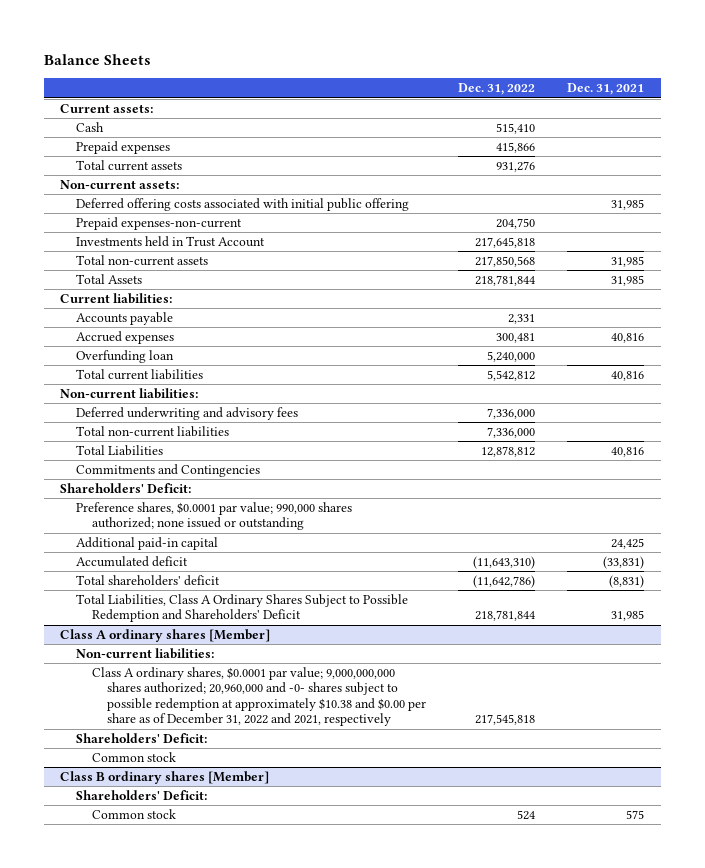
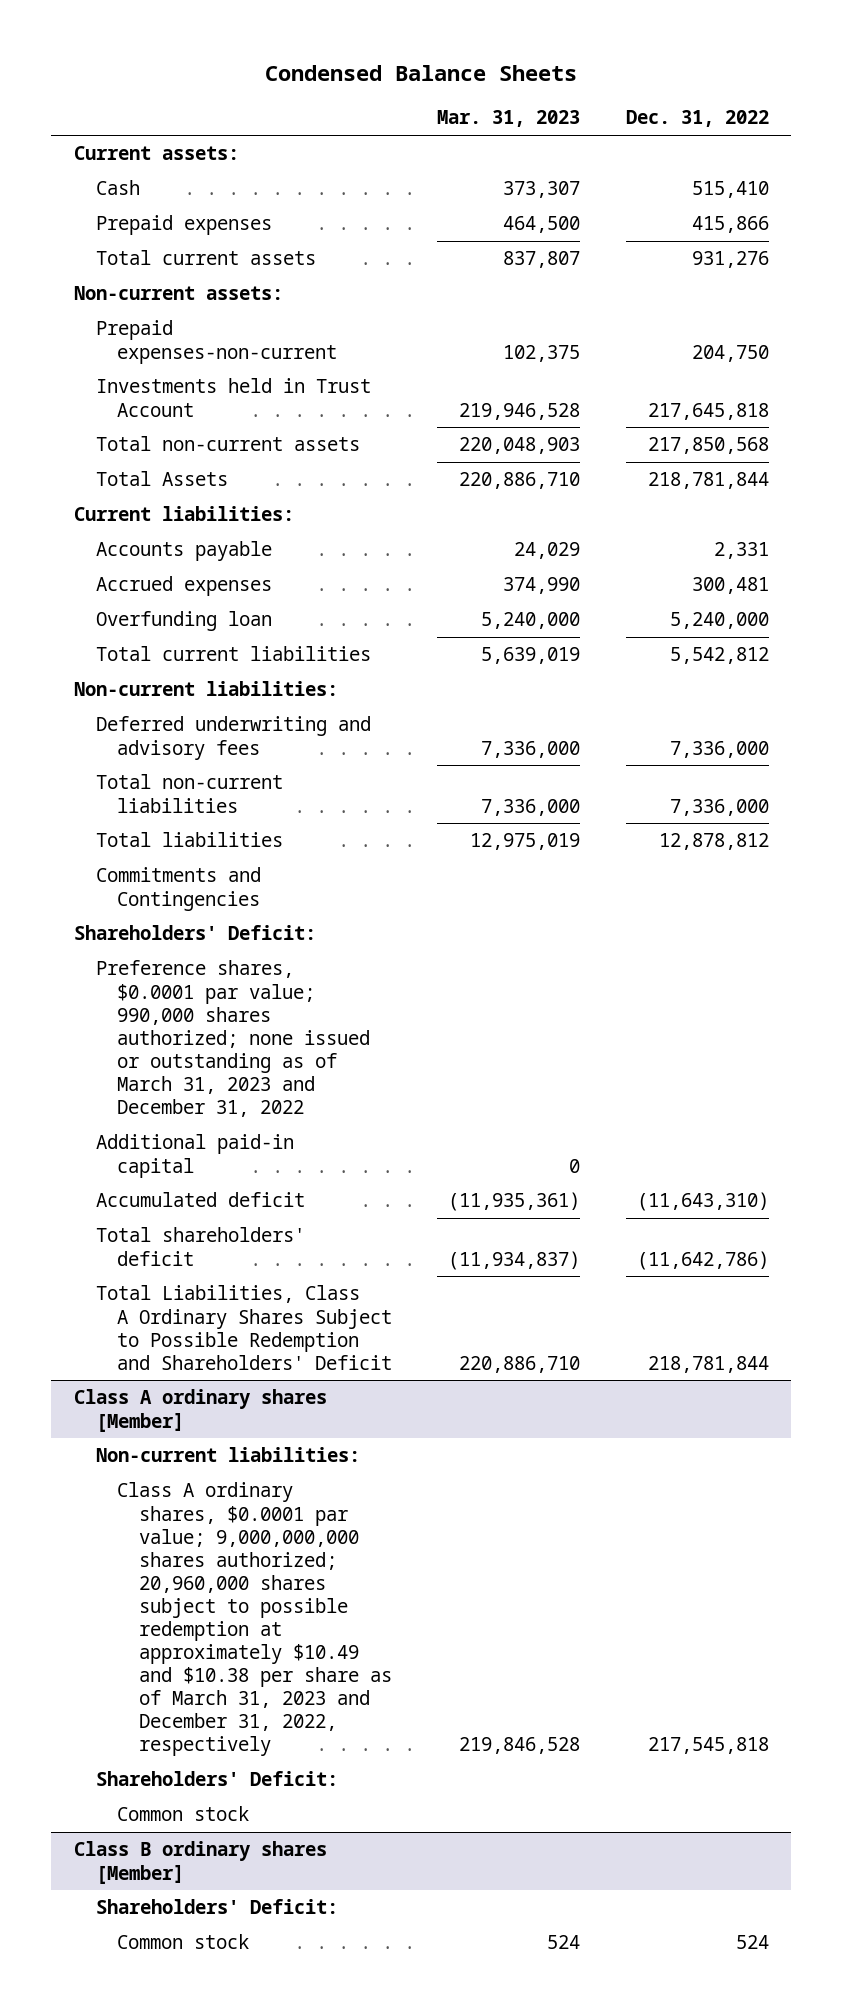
[44,53,152,65] Balance Sheets -> [265,64,578,81] Condensed Balance Sheets
[567,83,645,96] Dec. 31, 2021 -> none
none -> [437,110,581,128] Mar. 31, 2023
[76,198,410,212] Deferred offering costs associated with initial public offering -> none
[76,445,164,457] Total Liabilities -> [95,832,283,848] Total liabilities
[76,502,353,531] Preference shares, $0.0001 par value; 990,000 shares authorized; none issued or outstanding -> [95,960,371,1117] Preference shares, $0.0001 par value; 990,000 shares authorized; none issued or outstanding as of March 31, 2023 and December 31, 2022
[91,667,427,727] Class A ordinary shares, $0.0001 par value; 9,000,000,000 shares authorized; 20,960,000 and -0- shares subject to possible redemption at approximately $10.38 and $0.00 per share as of December 31, 2022 and 2021, respectively -> [117,1482,392,1757] Class A ordinary shares, $0.0001 par value; 9,000,000,000 shares authorized; 20,960,000 shares subject to possible redemption at approximately $10.49 and $10.38 per share as of March 31, 2023 and December 31, 2022, respectively

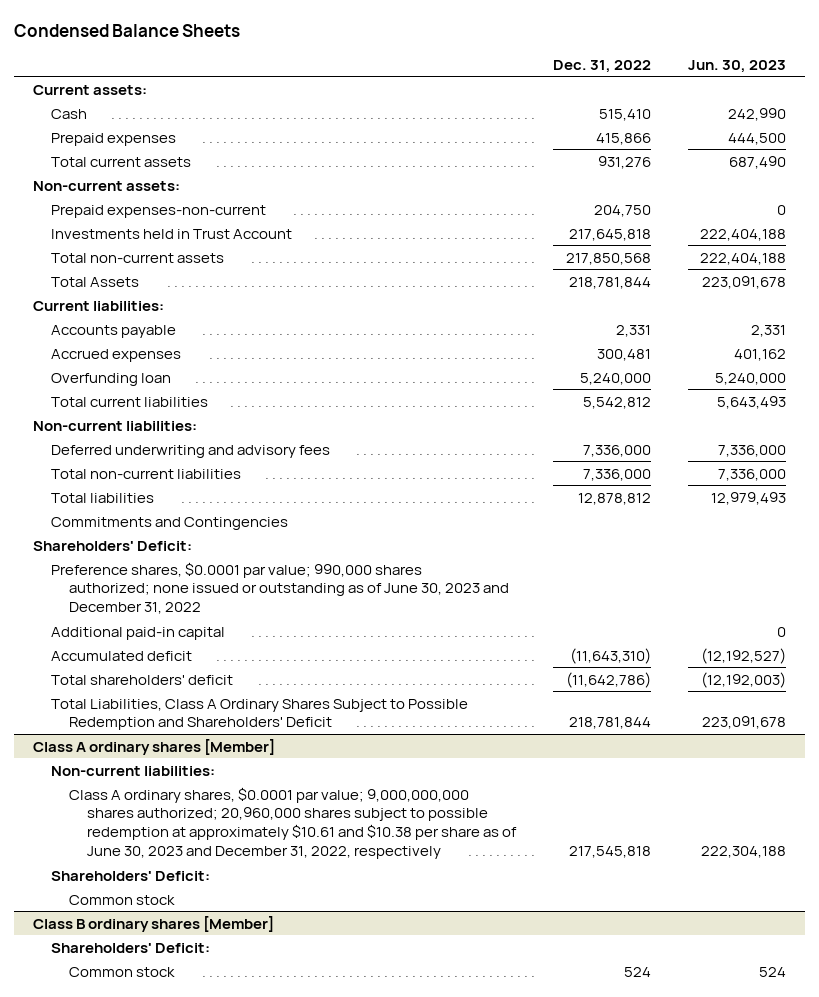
[437,110,581,128] Mar. 31, 2023 -> none
none -> [688,59,787,73] Jun. 30, 2023
[95,960,371,1117] Preference shares, $0.0001 par value; 990,000 shares authorized; none issued or outstanding as of March 31, 2023 and December 31, 2022 -> [50,561,510,615] Preference shares, $0.0001 par value; 990,000 shares authorized; none issued or outstanding as of June 30, 2023 and December 31, 2022
[117,1482,392,1757] Class A ordinary shares, $0.0001 par value; 9,000,000,000 shares authorized; 20,960,000 shares subject to possible redemption at approximately $10.49 and $10.38 per share as of March 31, 2023 and December 31, 2022, respectively -> [69,786,518,860] Class A ordinary shares, $0.0001 par value; 9,000,000,000 shares authorized; 20,960,000 shares subject to possible redemption at approximately $10.61 and $10.38 per share as of June 30, 2023 and December 31, 2022, respectively

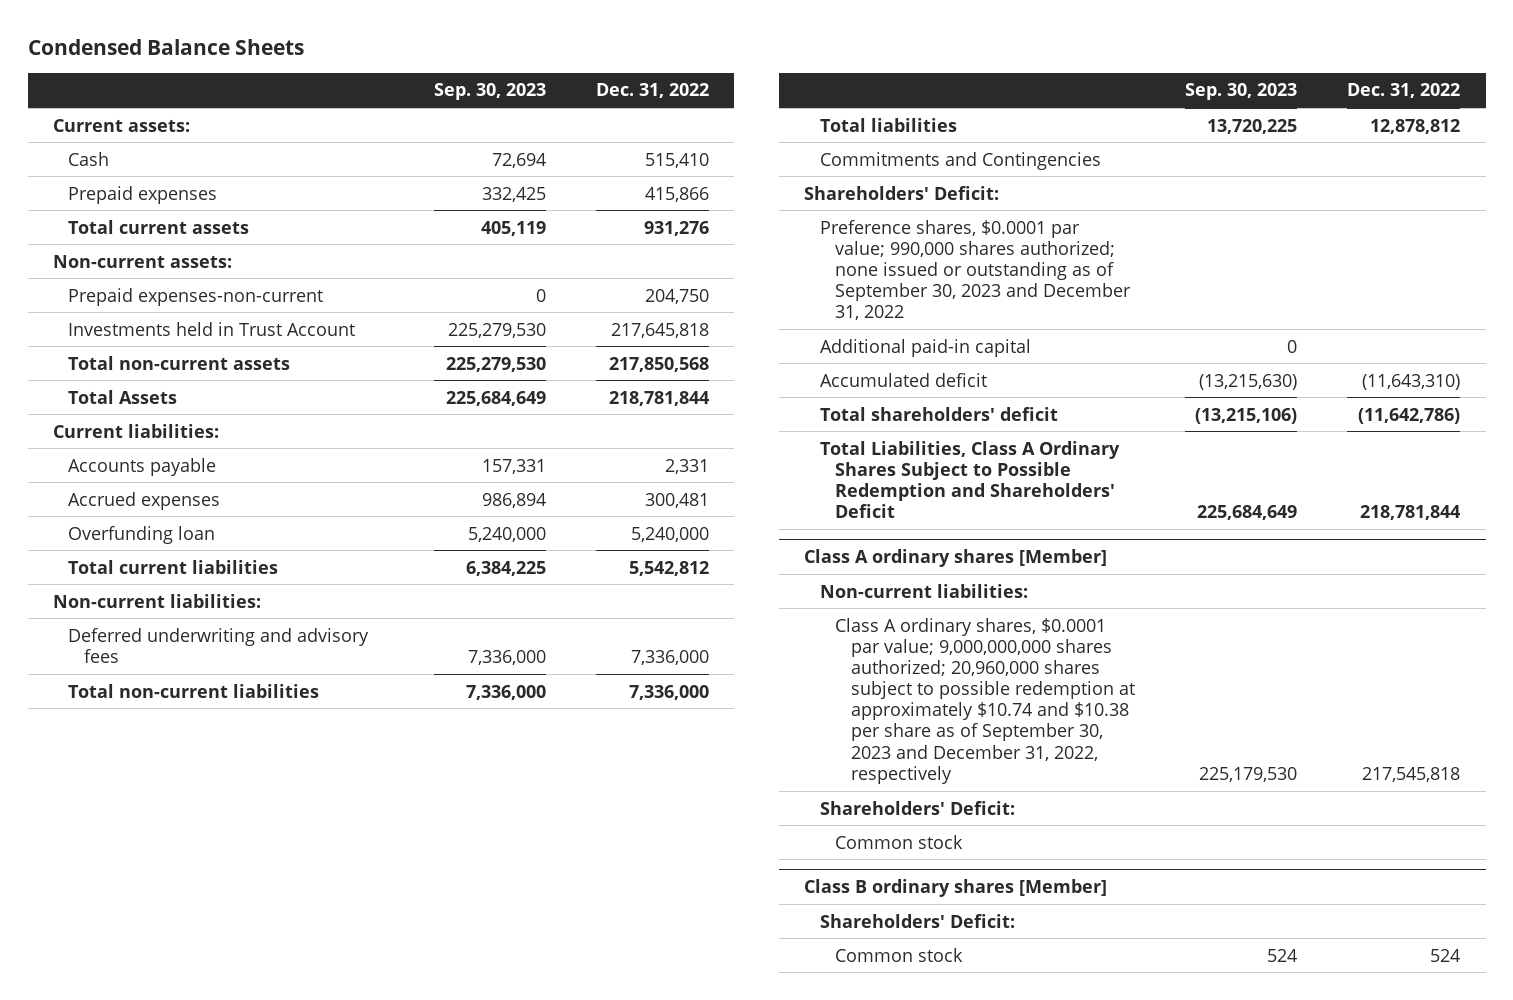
[688,59,787,73] Jun. 30, 2023 -> none
none -> [433,83,546,101] Sep. 30, 2023
[50,561,510,615] Preference shares, $0.0001 par value; 990,000 shares authorized; none issued or outstanding as of June 30, 2023 and December 31, 2022 -> [819,219,1132,321] Preference shares, $0.0001 par value; 990,000 shares authorized; none issued or outstanding as of September 30, 2023 and December 31, 2022
[69,786,518,860] Class A ordinary shares, $0.0001 par value; 9,000,000,000 shares authorized; 20,960,000 shares subject to possible redemption at approximately $10.61 and $10.38 per share as of June 30, 2023 and December 31, 2022, respectively -> [835,617,1135,784] Class A ordinary shares, $0.0001 par value; 9,000,000,000 shares authorized; 20,960,000 shares subject to possible redemption at approximately $10.74 and $10.38 per share as of September 30, 2023 and December 31, 2022, respectively

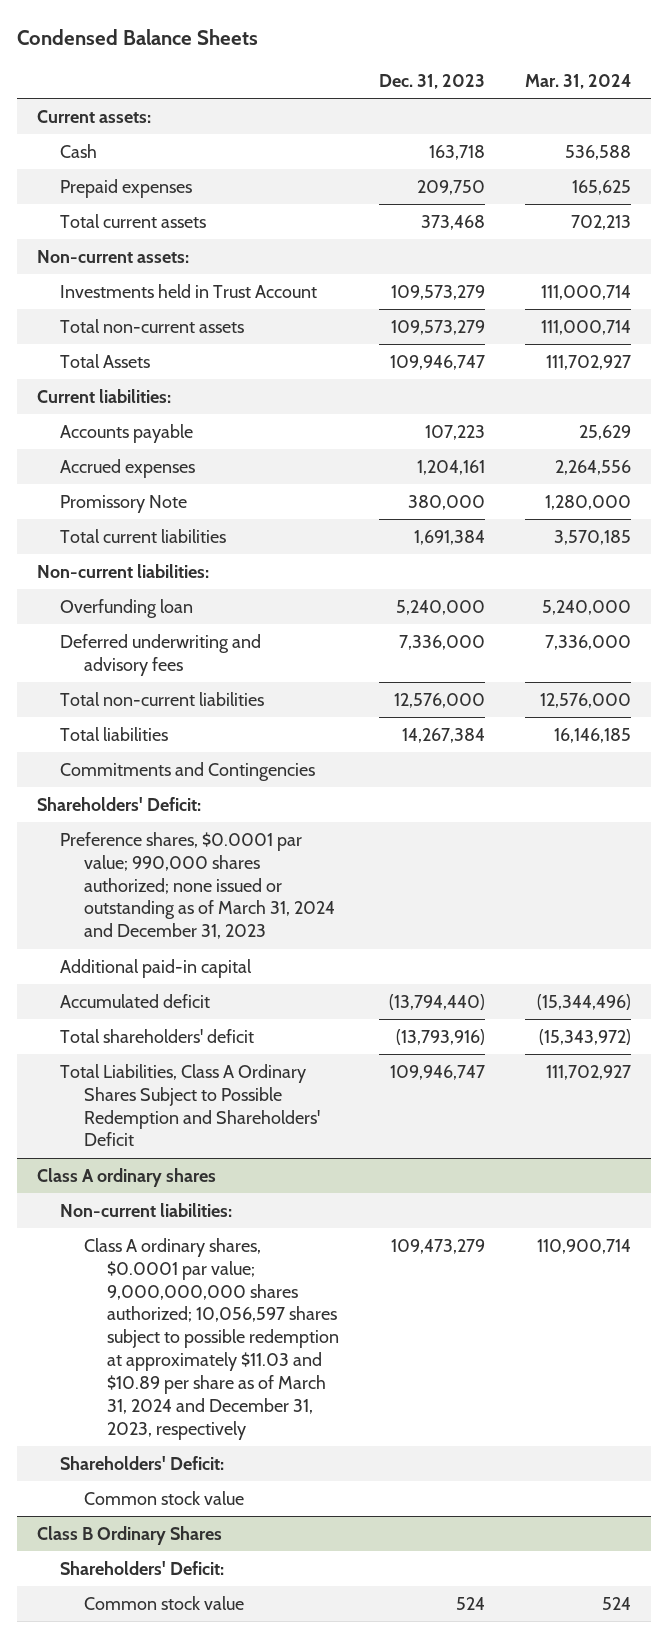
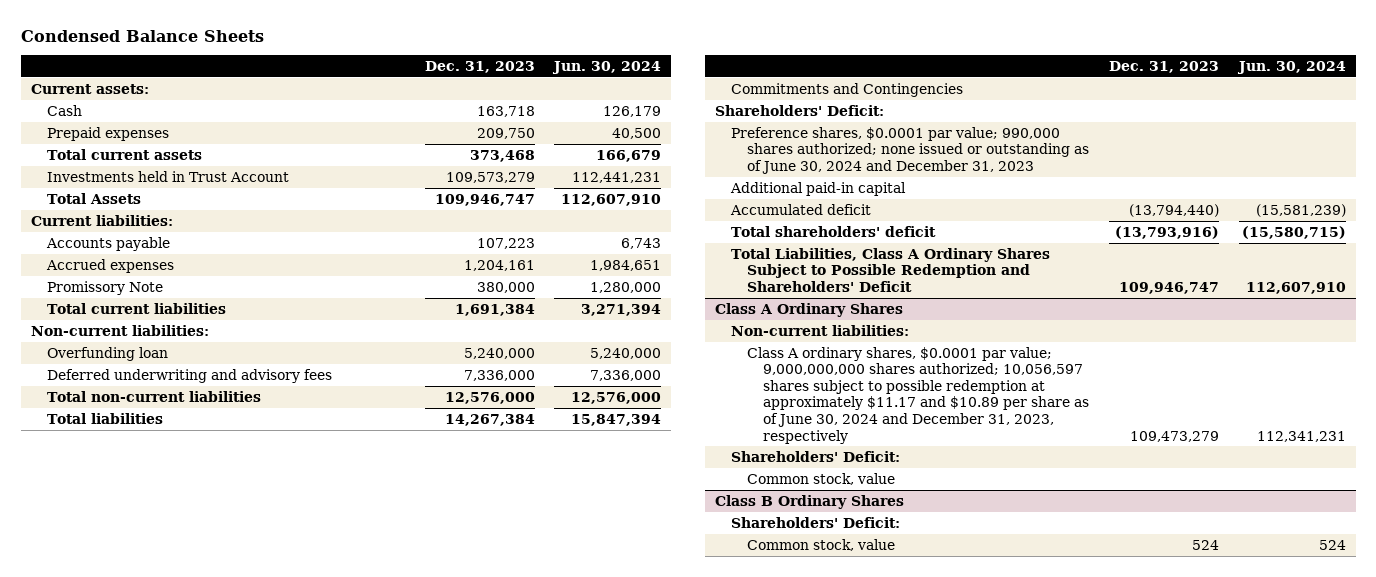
[524,73,631,89] Mar. 31, 2024 -> none
none -> [552,61,662,75] Jun. 30, 2024
[37,249,190,263] Non-current assets: -> none
[60,318,245,333] Total non-current assets -> none
[60,831,335,940] Preference shares, $0.0001 par value; 990,000 shares authorized; none issued or outstanding as of March 31, 2024 and December 31, 2023 -> [731,126,1090,174] Preference shares, $0.0001 par value; 990,000 shares authorized; none issued or outstanding as of June 30, 2024 and December 31, 2023
[37,1167,217,1187] Class A ordinary shares -> [715,302,904,317] Class A Ordinary Shares
[83,1237,339,1440] Class A ordinary shares, $0.0001 par value; 9,000,000,000 shares authorized; 10,056,597 shares subject to possible redemption at approximately $11.03 and $10.89 per share as of March 31, 2024 and December 31, 2023, respectively -> [747,346,1090,444] Class A ordinary shares, $0.0001 par value; 9,000,000,000 shares authorized; 10,056,597 shares subject to possible redemption at approximately $11.17 and $10.89 per share as of June 30, 2024 and December 31, 2023, respectively
[83,1490,244,1505] Common stock value -> [747,472,896,485] Common stock, value
[83,1595,244,1610] Common stock value -> [747,538,896,551] Common stock, value

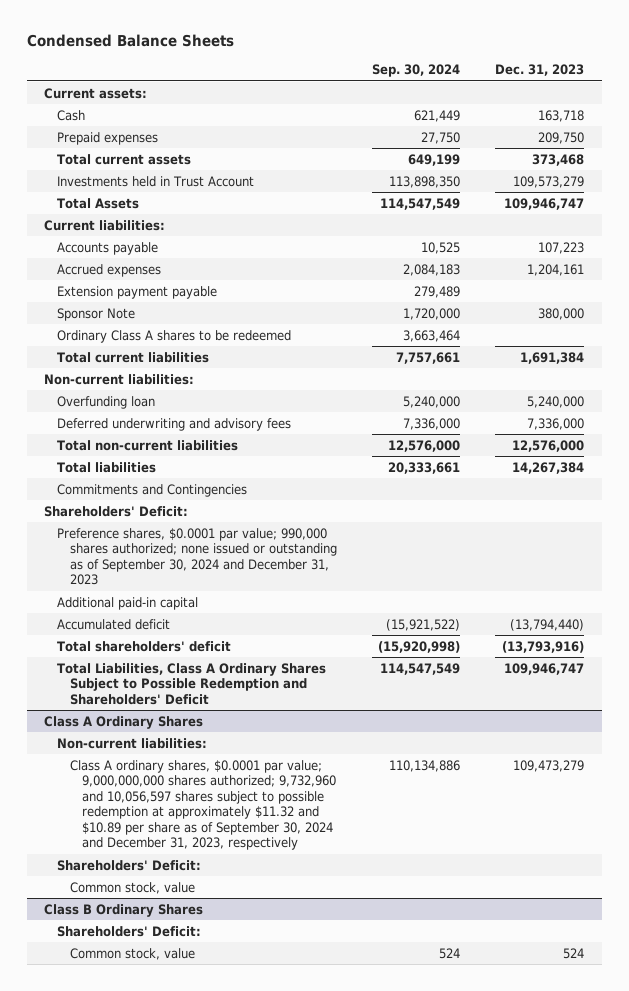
[552,61,662,75] Jun. 30, 2024 -> none
none -> [371,64,460,78] Sep. 30, 2024
none -> [56,285,217,299] Extension payment payable
[46,280,163,295] Promissory Note -> [56,307,135,321] Sponsor Note
none -> [56,329,291,343] Ordinary Class A shares to be redeemed
[731,126,1090,174] Preference shares, $0.0001 par value; 990,000 shares authorized; none issued or outstanding as of June 30, 2024 and December 31, 2023 -> [56,527,337,586] Preference shares, $0.0001 par value; 990,000 shares authorized; none issued or outstanding as of September 30, 2024 and December 31, 2023
[747,346,1090,444] Class A ordinary shares, $0.0001 par value; 9,000,000,000 shares authorized; 10,056,597 shares subject to possible redemption at approximately $11.17 and $10.89 per share as of June 30, 2024 and December 31, 2023, respectively -> [69,759,337,851] Class A ordinary shares, $0.0001 par value; 9,000,000,000 shares authorized; 9,732,960 and 10,056,597 shares subject to possible redemption at approximately $11.32 and $10.89 per share as of September 30, 2024 and December 31, 2023, respectively

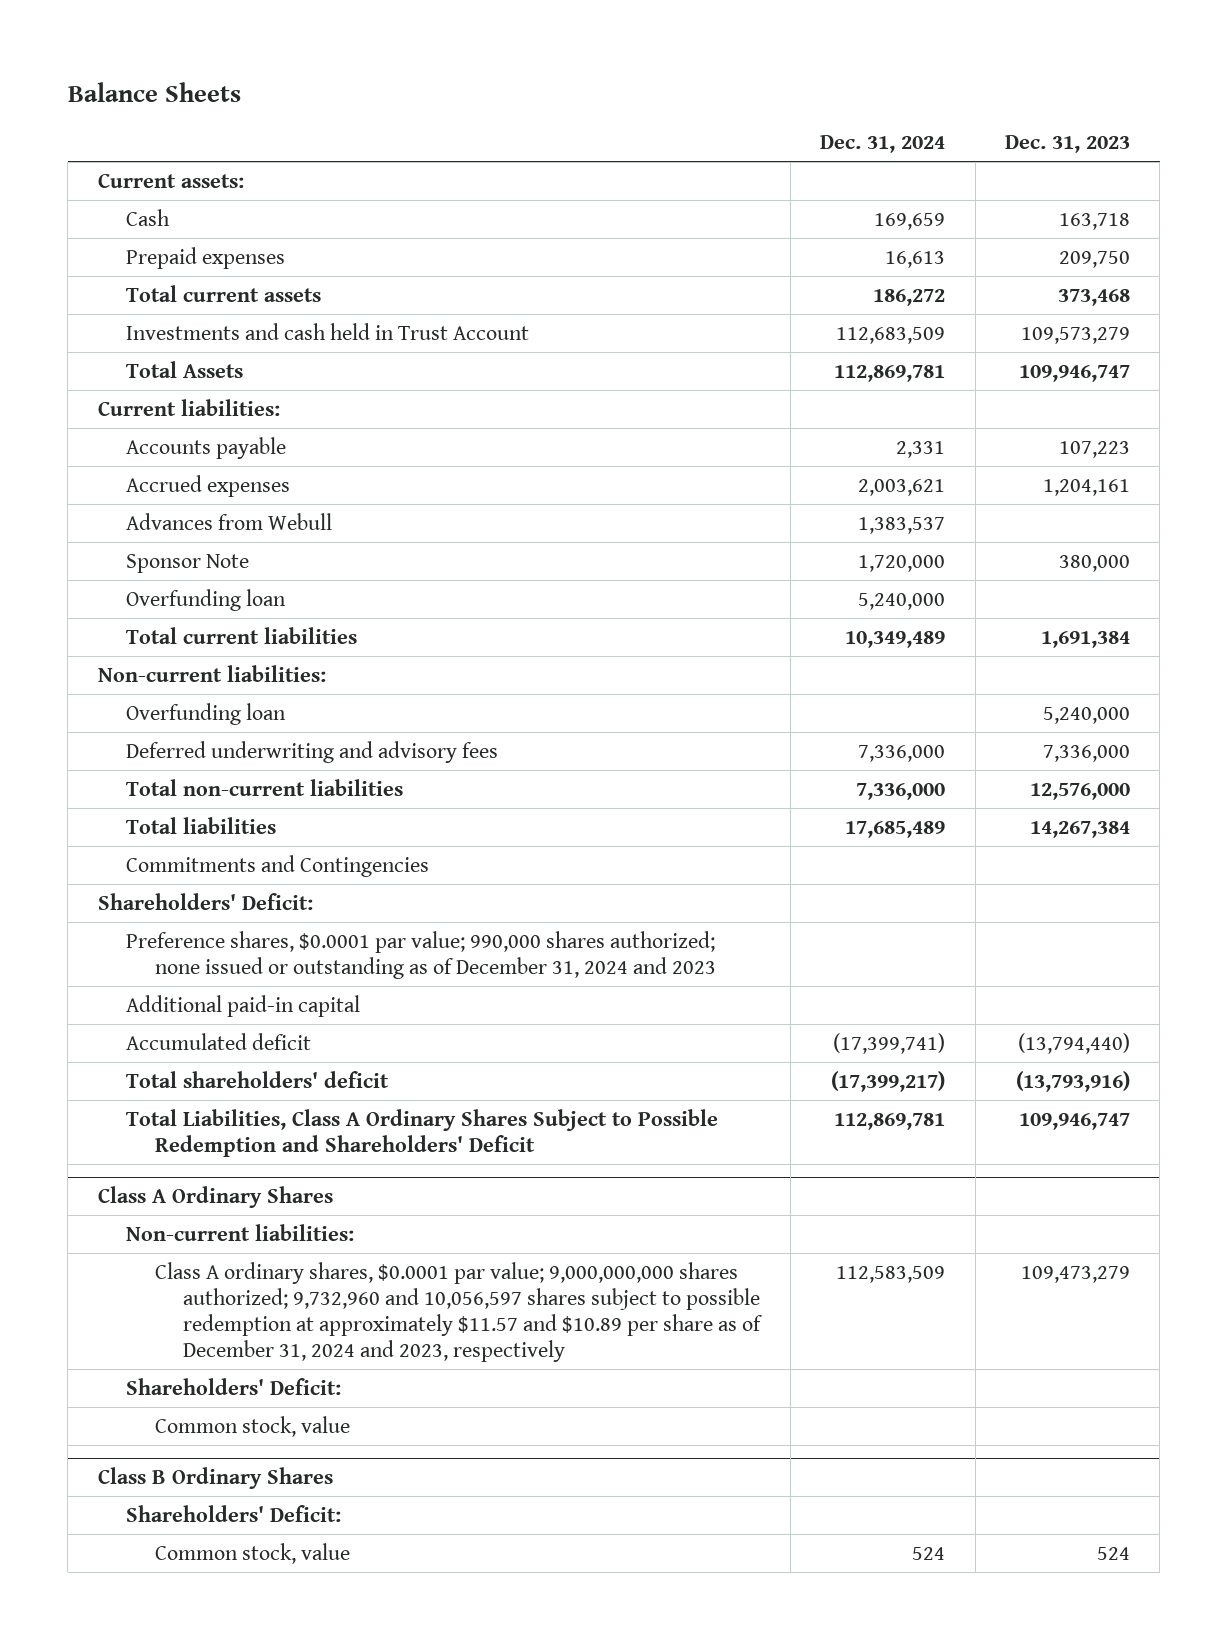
[26,34,234,48] Condensed Balance Sheets -> [67,81,241,102] Balance Sheets
[371,64,460,78] Sep. 30, 2024 -> none
none -> [820,135,946,154] Dec. 31, 2024
[56,175,254,187] Investments held in Trust Account -> [126,322,530,340] Investments and cash held in Trust Account
[56,285,217,299] Extension payment payable -> none
none -> [126,512,333,530] Advances from Webull
[56,329,291,343] Ordinary Class A shares to be redeemed -> none
none -> [126,588,287,611] Overfunding loan
[56,527,337,586] Preference shares, $0.0001 par value; 990,000 shares authorized; none issued or outstanding as of September 30, 2024 and December 31, 2023 -> [126,930,716,979] Preference shares, $0.0001 par value; 990,000 shares authorized; none issued or outstanding as of December 31, 2024 and 2023
[69,759,337,851] Class A ordinary shares, $0.0001 par value; 9,000,000,000 shares authorized; 9,732,960 and 10,056,597 shares subject to possible redemption at approximately $11.32 and $10.89 per share as of September 30, 2024 and December 31, 2023, respectively -> [154,1261,764,1362] Class A ordinary shares, $0.0001 par value; 9,000,000,000 shares authorized; 9,732,960 and 10,056,597 shares subject to possible redemption at approximately $11.57 and $10.89 per share as of December 31, 2024 and 2023, respectively

